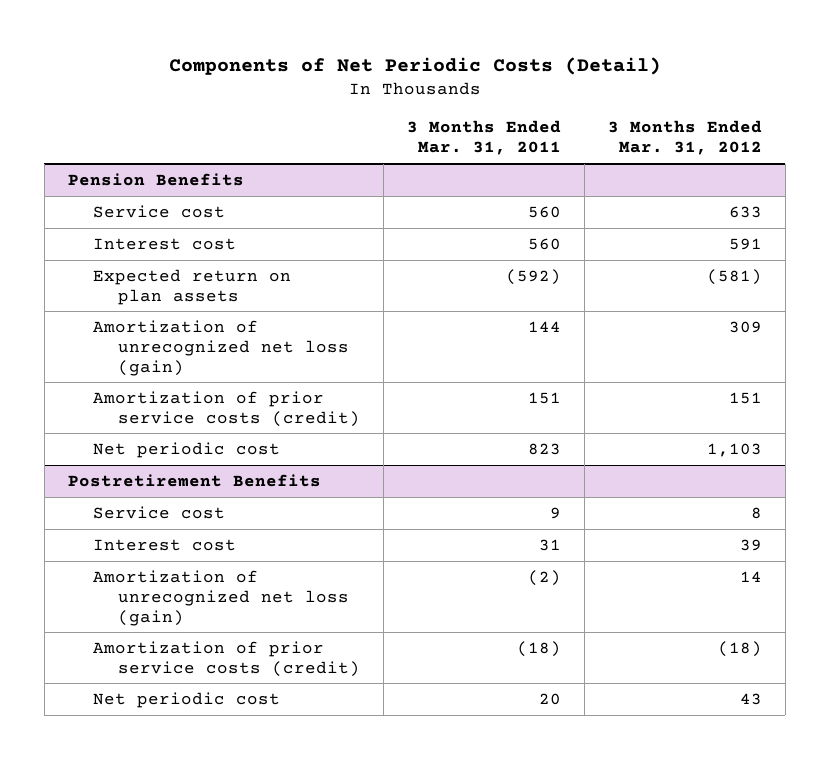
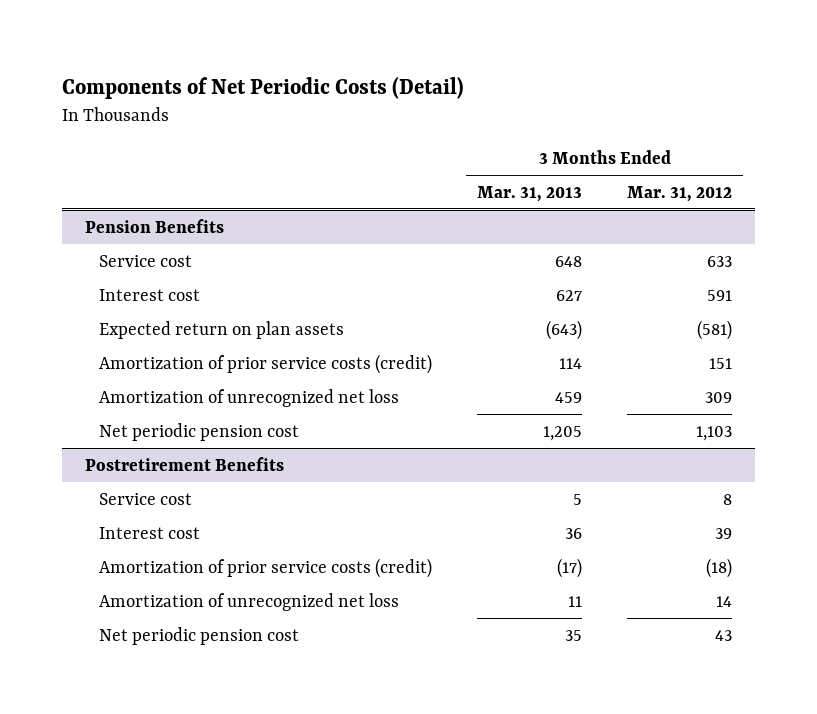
[406,120,561,156] 3 Months Ended Mar. 31, 2011 -> none
none -> [477,185,583,202] Mar. 31, 2013
[92,319,349,376] Amortization of unrecognized net loss (gain) -> none
none -> [99,388,400,407] Amortization of unrecognized net loss
[92,441,280,458] Net periodic cost -> [99,422,300,441] Net periodic pension cost
[92,569,349,626] Amortization of unrecognized net loss (gain) -> none
none -> [99,592,400,611] Amortization of unrecognized net loss
[92,691,280,708] Net periodic cost -> [99,626,300,645] Net periodic pension cost

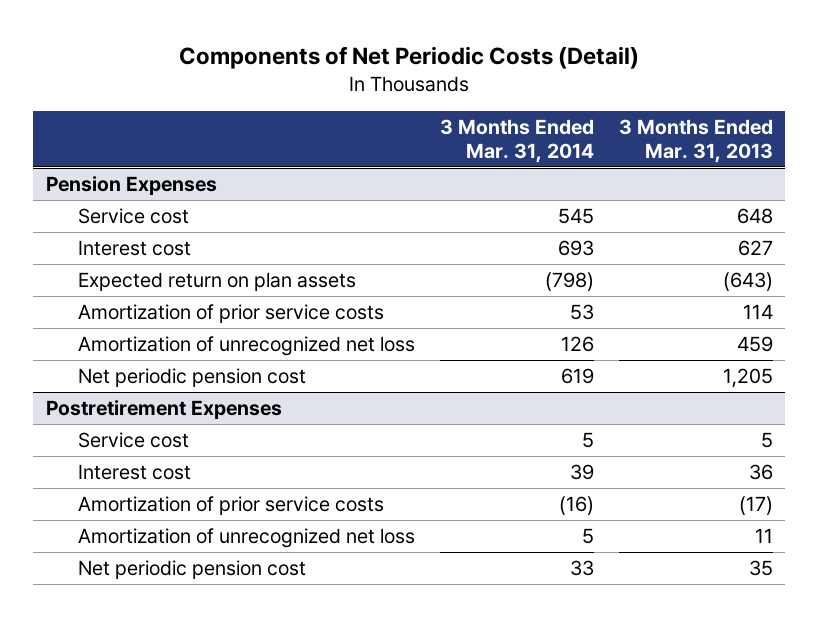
[627,185,733,202] Mar. 31, 2012 -> none
none -> [439,119,594,163] 3 Months Ended Mar. 31, 2014
[84,218,224,233] Pension Benefits -> none
none -> [45,176,217,196] Pension Expenses
[99,353,433,374] Amortization of prior service costs (credit) -> [77,304,384,324] Amortization of prior service costs
[84,456,284,471] Postretirement Benefits -> none
none -> [45,400,282,420] Postretirement Expenses
[99,557,433,578] Amortization of prior service costs (credit) -> [77,496,384,516] Amortization of prior service costs

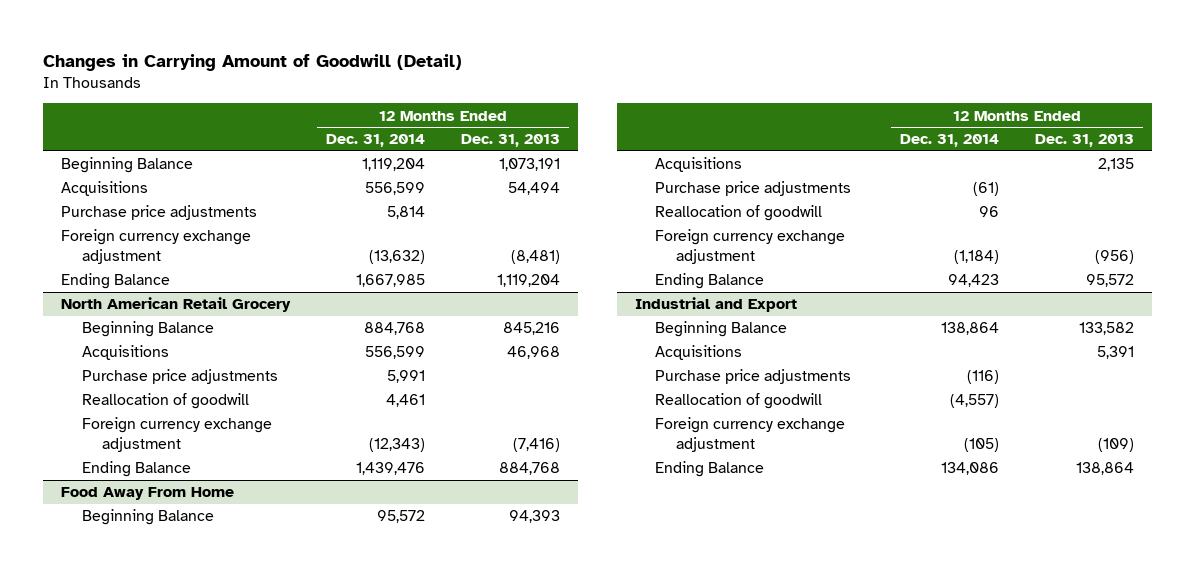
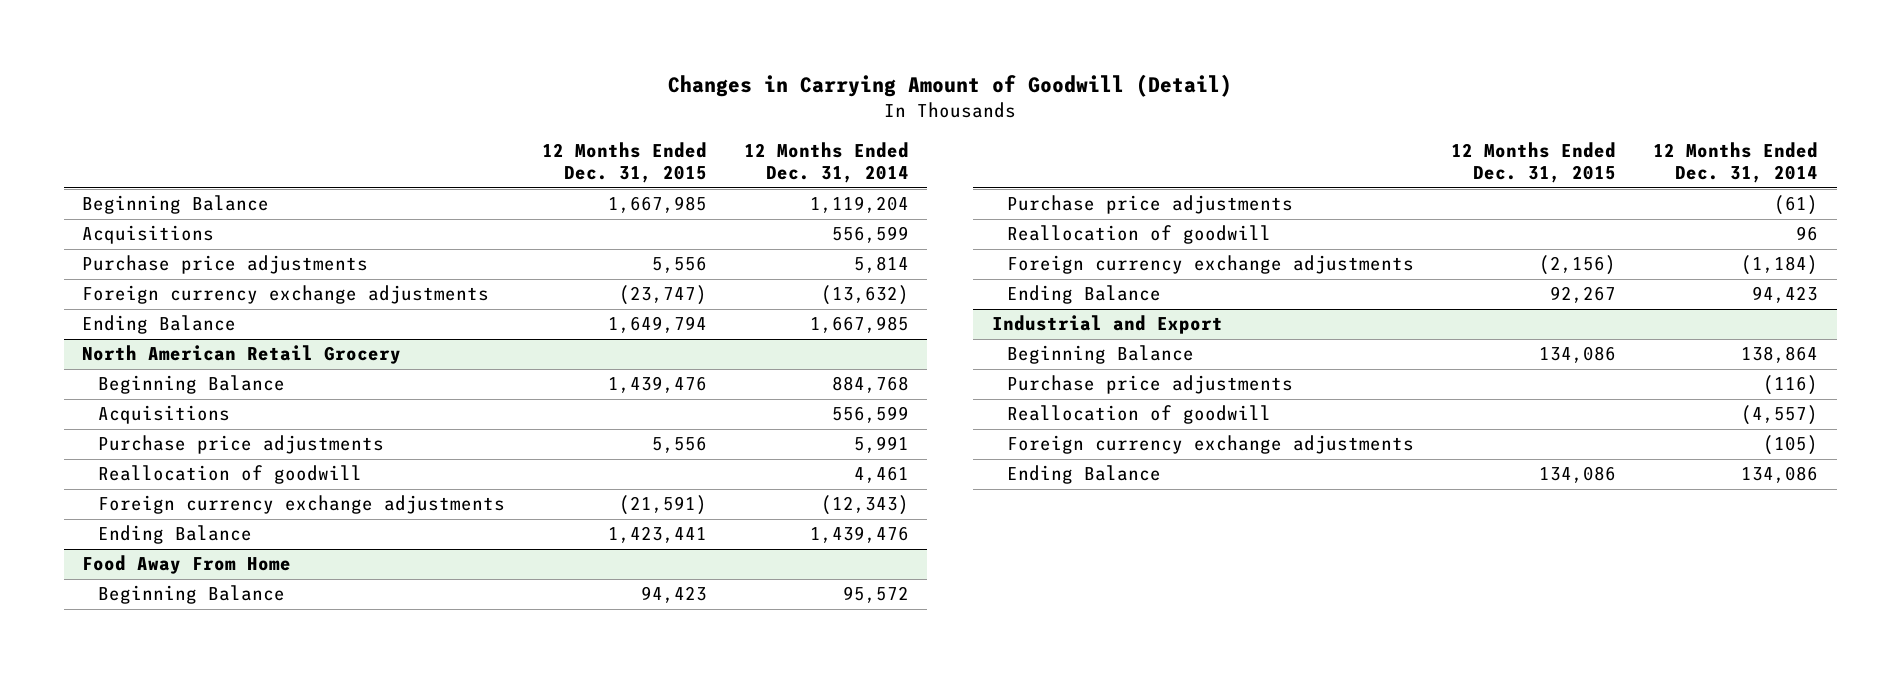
[461,134,561,148] Dec. 31, 2013 -> none
none -> [541,141,707,184] 12 Months Ended Dec. 31, 2015
[61,229,252,264] Foreign currency exchange adjustment -> [82,285,490,305] Foreign currency exchange adjustments
[81,417,272,452] Foreign currency exchange adjustment -> [97,495,505,515] Foreign currency exchange adjustments
[655,157,743,173] Acquisitions -> none
[655,229,846,264] Foreign currency exchange adjustment -> [1007,255,1415,275] Foreign currency exchange adjustments
[655,345,743,361] Acquisitions -> none
[655,417,846,452] Foreign currency exchange adjustment -> [1007,435,1415,455] Foreign currency exchange adjustments

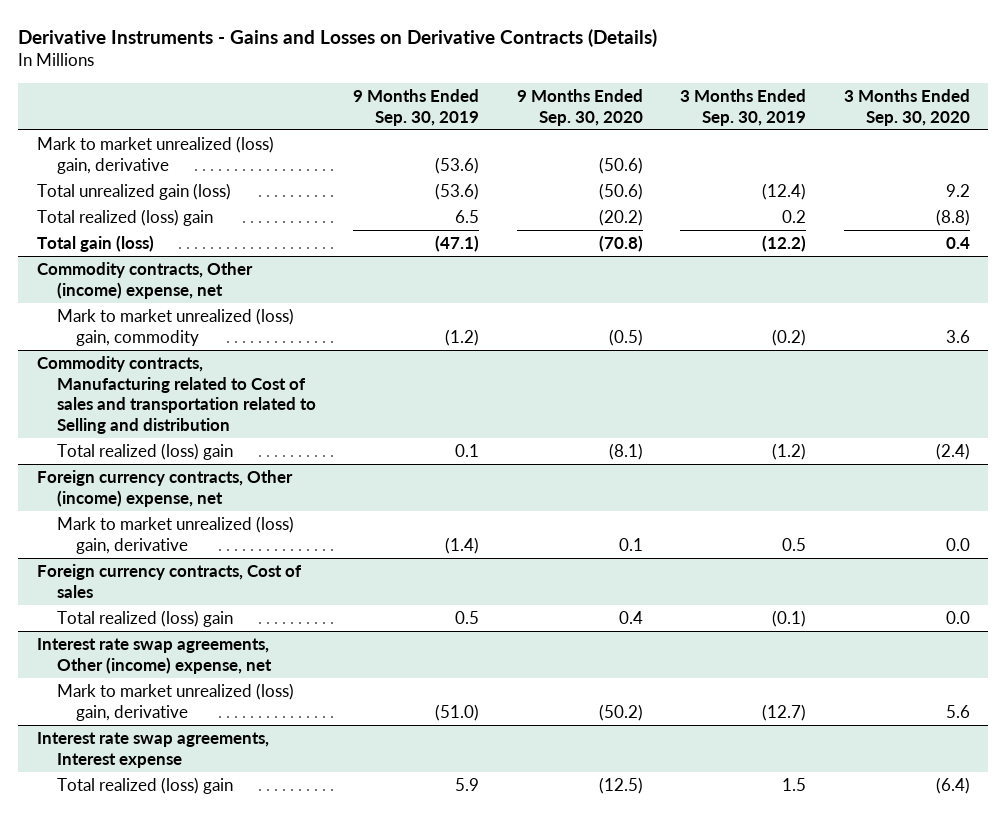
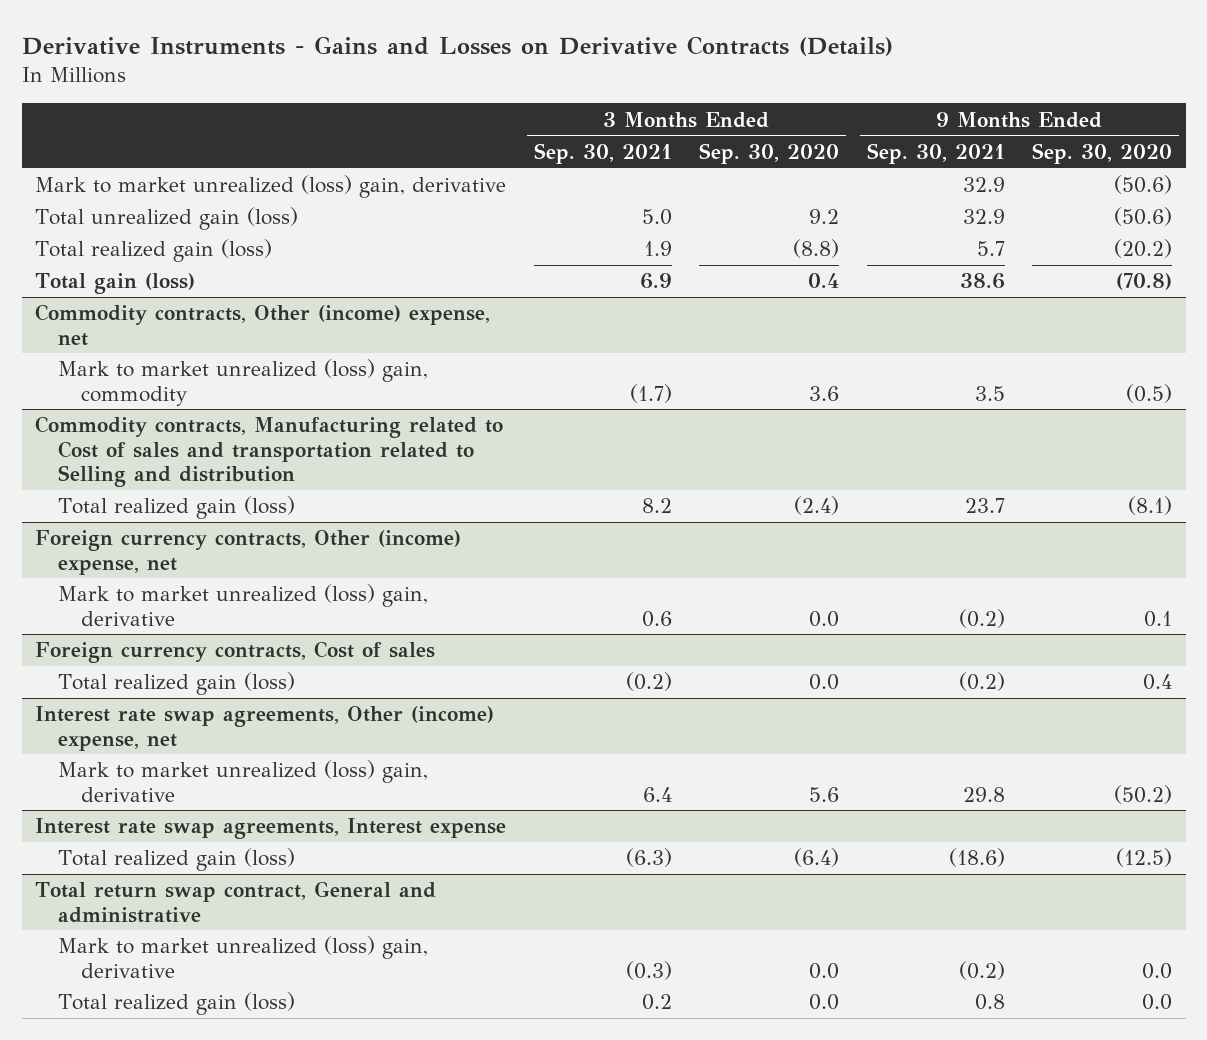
[353,88,480,126] 9 Months Ended Sep. 30, 2019 -> none
[680,88,807,126] 3 Months Ended Sep. 30, 2019 -> none
none -> [533,142,672,164] Sep. 30, 2021
none -> [866,142,1005,164] Sep. 30, 2021
[37,208,214,226] Total realized (loss) gain -> [35,239,273,263] Total realized gain (loss)
[56,442,233,460] Total realized (loss) gain -> [58,496,296,520] Total realized gain (loss)
[56,609,233,627] Total realized (loss) gain -> [58,672,296,696] Total realized gain (loss)
[56,776,233,794] Total realized (loss) gain -> [58,848,296,872] Total realized gain (loss)
none -> [35,881,437,923] Total return swap contract, General and administrative
none -> [58,936,429,978] Mark to market unrealized (loss) gain, derivative
none -> [58,992,296,1016] Total realized gain (loss)

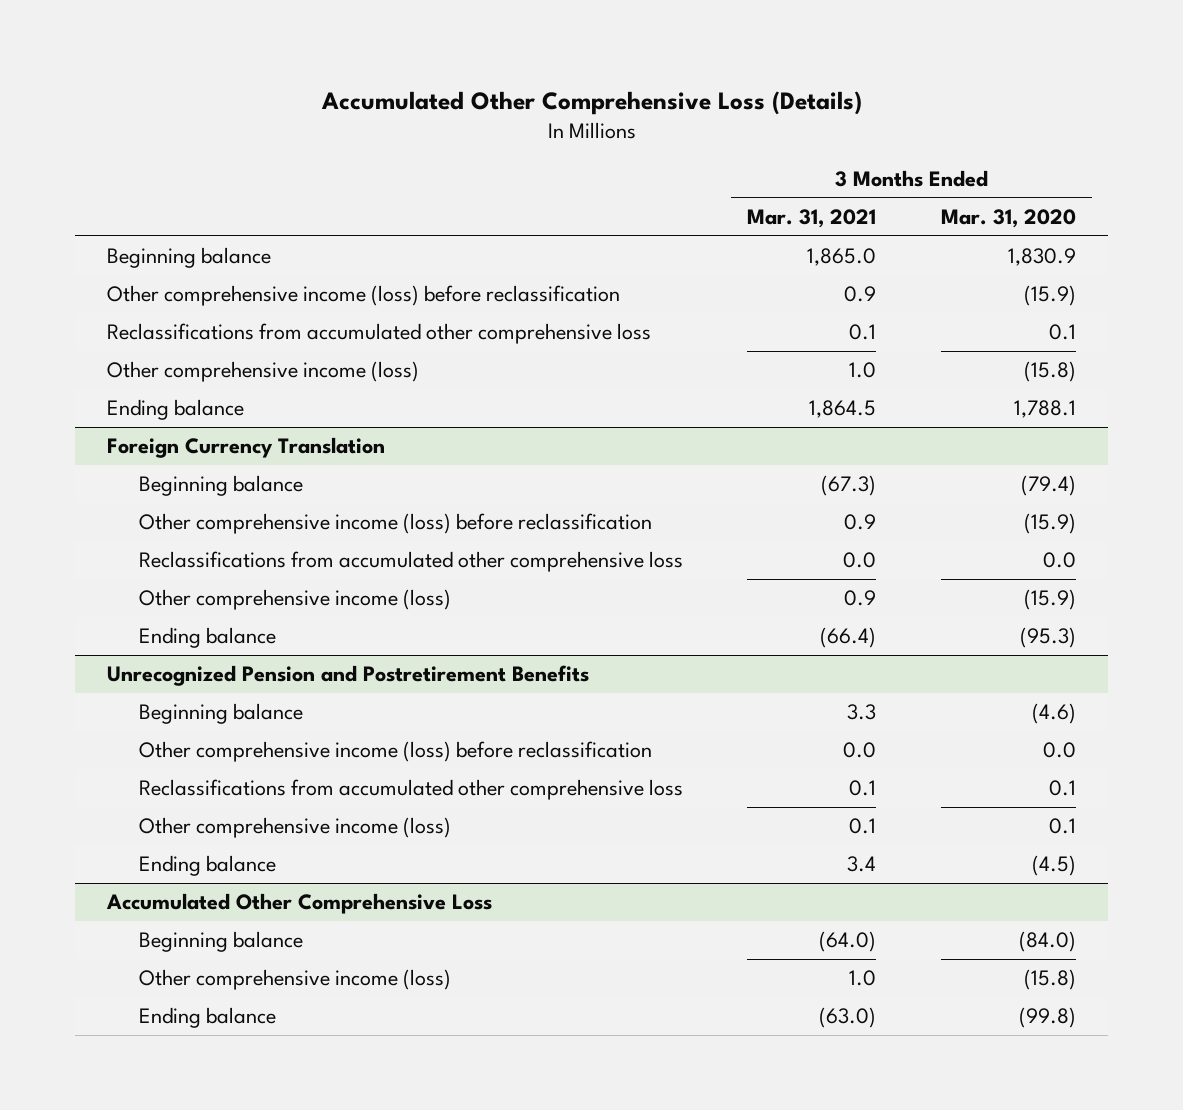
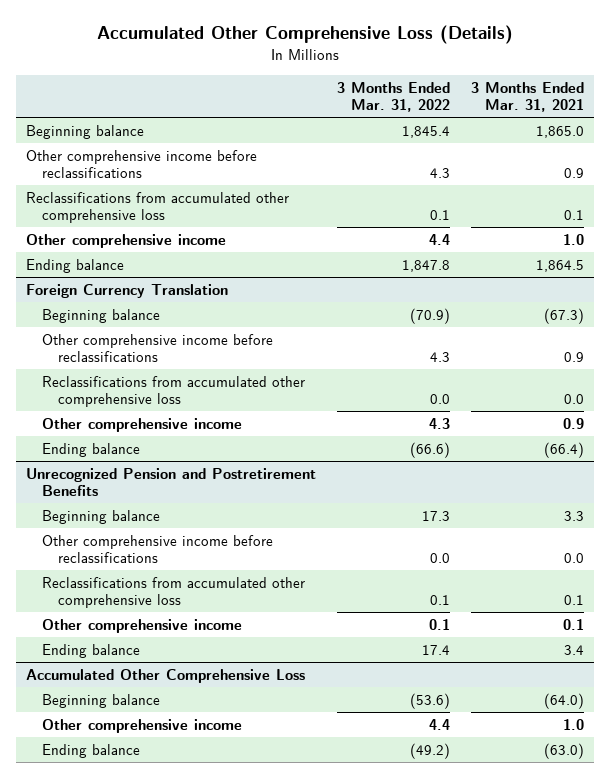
[941,208,1077,228] Mar. 31, 2020 -> none
none -> [337,81,451,113] 3 Months Ended Mar. 31, 2022
[107,285,621,307] Other comprehensive income (loss) before reclassification -> [26,149,258,179] Other comprehensive income before reclassifications
[107,361,420,383] Other comprehensive income (loss) -> [26,233,227,248] Other comprehensive income
[138,513,652,535] Other comprehensive income (loss) before reclassification -> [42,333,274,363] Other comprehensive income before reclassifications
[138,589,451,611] Other comprehensive income (loss) -> [42,417,243,432] Other comprehensive income
[138,741,652,763] Other comprehensive income (loss) before reclassification -> [42,534,274,564] Other comprehensive income before reclassifications
[138,817,451,839] Other comprehensive income (loss) -> [42,618,243,633] Other comprehensive income
[138,969,451,991] Other comprehensive income (loss) -> [42,718,243,733] Other comprehensive income

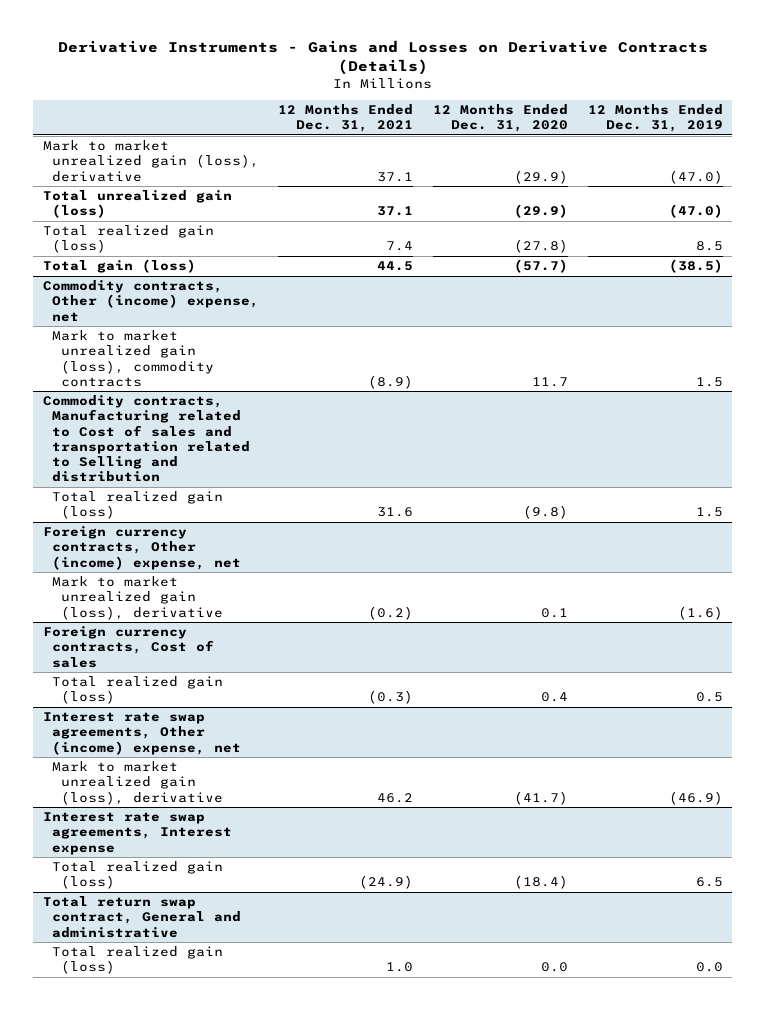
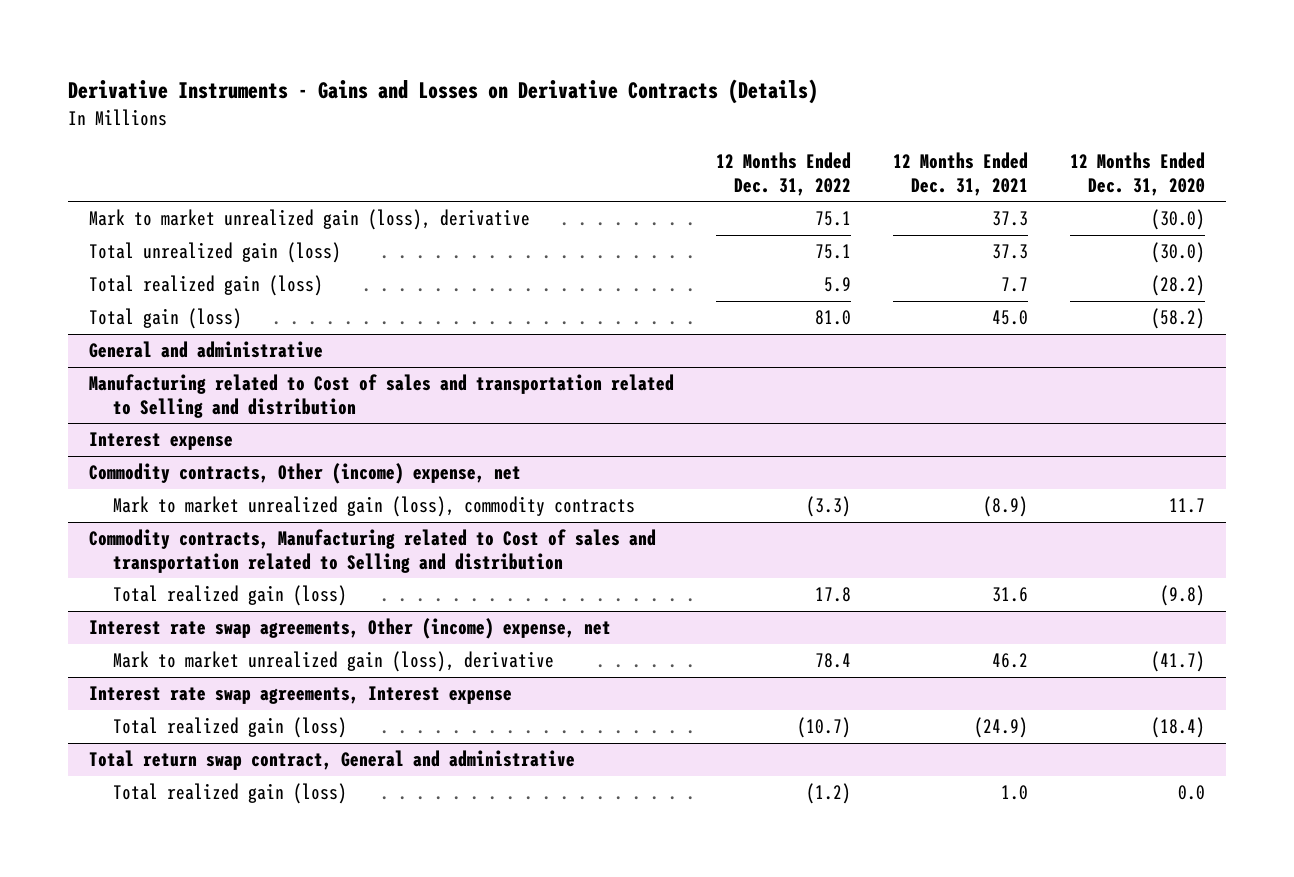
[587,103,723,133] 12 Months Ended Dec. 31, 2019 -> none
none -> [715,152,851,196] 12 Months Ended Dec. 31, 2022
[377,171,414,182] 37.1 -> [992,211,1029,227] 37.3
[514,169,569,184] (29.9) -> [1151,209,1206,231] (30.0)
[377,206,414,217] 37.1 -> [992,244,1029,260] 37.3
[514,204,569,219] (29.9) -> [1151,242,1206,264] (30.0)
[386,241,414,252] 7.4 -> [1001,277,1029,293] 7.7
[514,239,569,254] (27.8) -> [1151,275,1206,297] (28.2)
[377,261,414,272] 44.5 -> [992,310,1029,326] 45.0
[514,259,569,274] (57.7) -> [1151,308,1206,330] (58.2)
none -> [88,341,323,359] General and administrative
none -> [88,374,674,418] Manufacturing related to Cost of sales and transportation related to Selling and distribution
none -> [88,432,233,451] Interest expense
[42,526,241,570] Foreign currency contracts, Other (income) expense, net -> none
[51,576,224,620] Mark to market unrealized gain (loss), derivative -> none
[42,626,214,668] Foreign currency contracts, Cost of sales -> none
[51,676,223,705] Total realized gain (loss) -> none

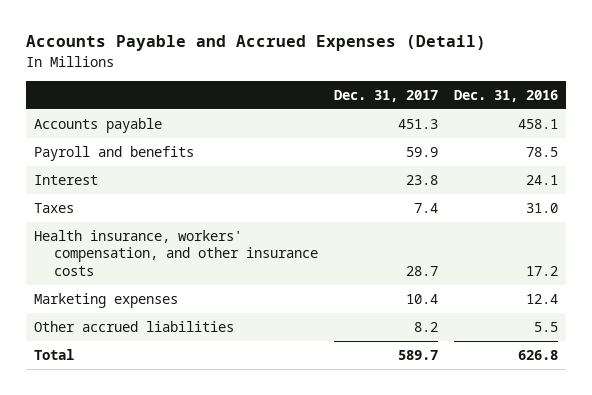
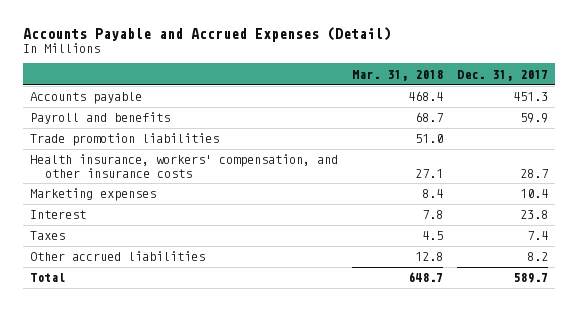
[454,89,559,102] Dec. 31, 2016 -> none
none -> [351,69,443,81] Mar. 31, 2018
none -> [29,133,219,147] Trade promotion liabilities
[33,175,98,186] Interest -> [29,210,86,220] Interest
[33,203,74,214] Taxes -> [29,231,65,241] Taxes

